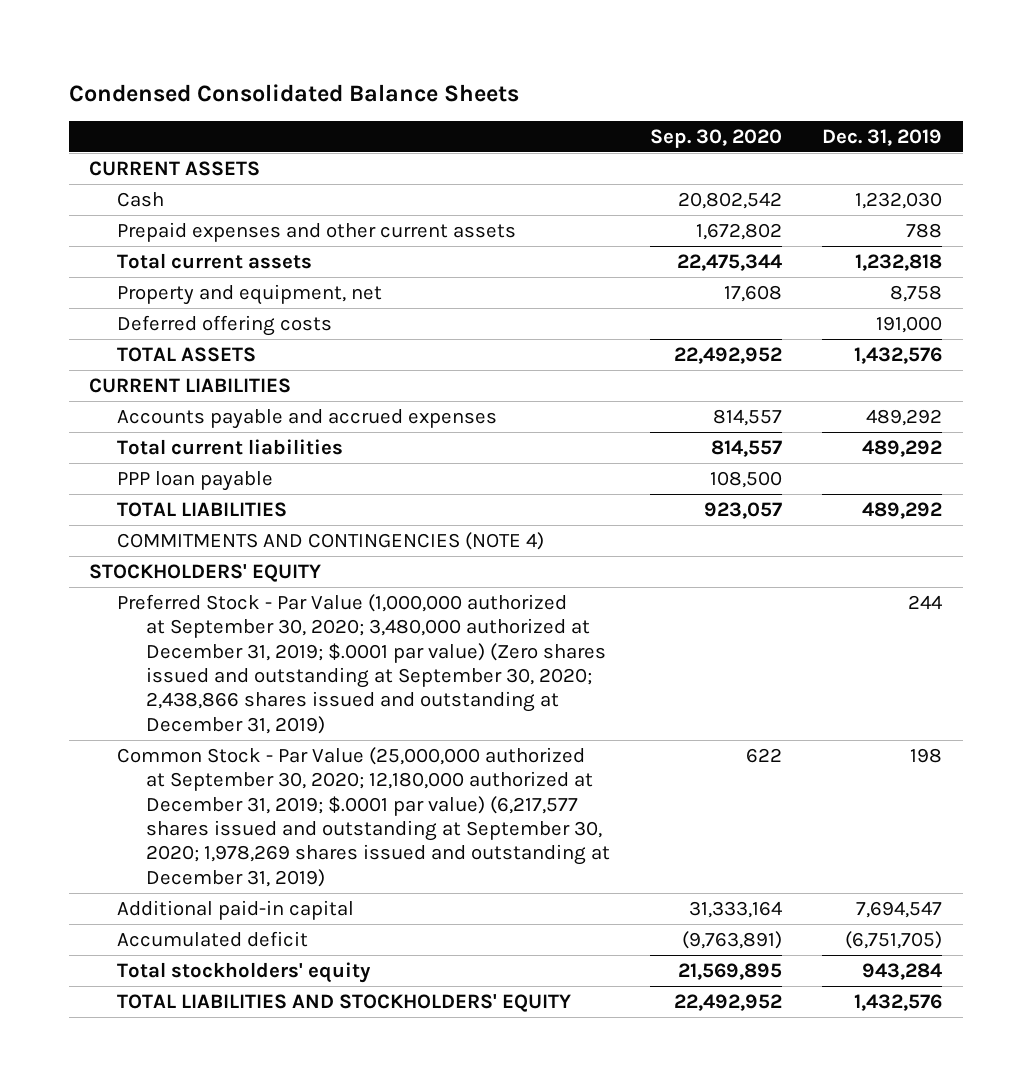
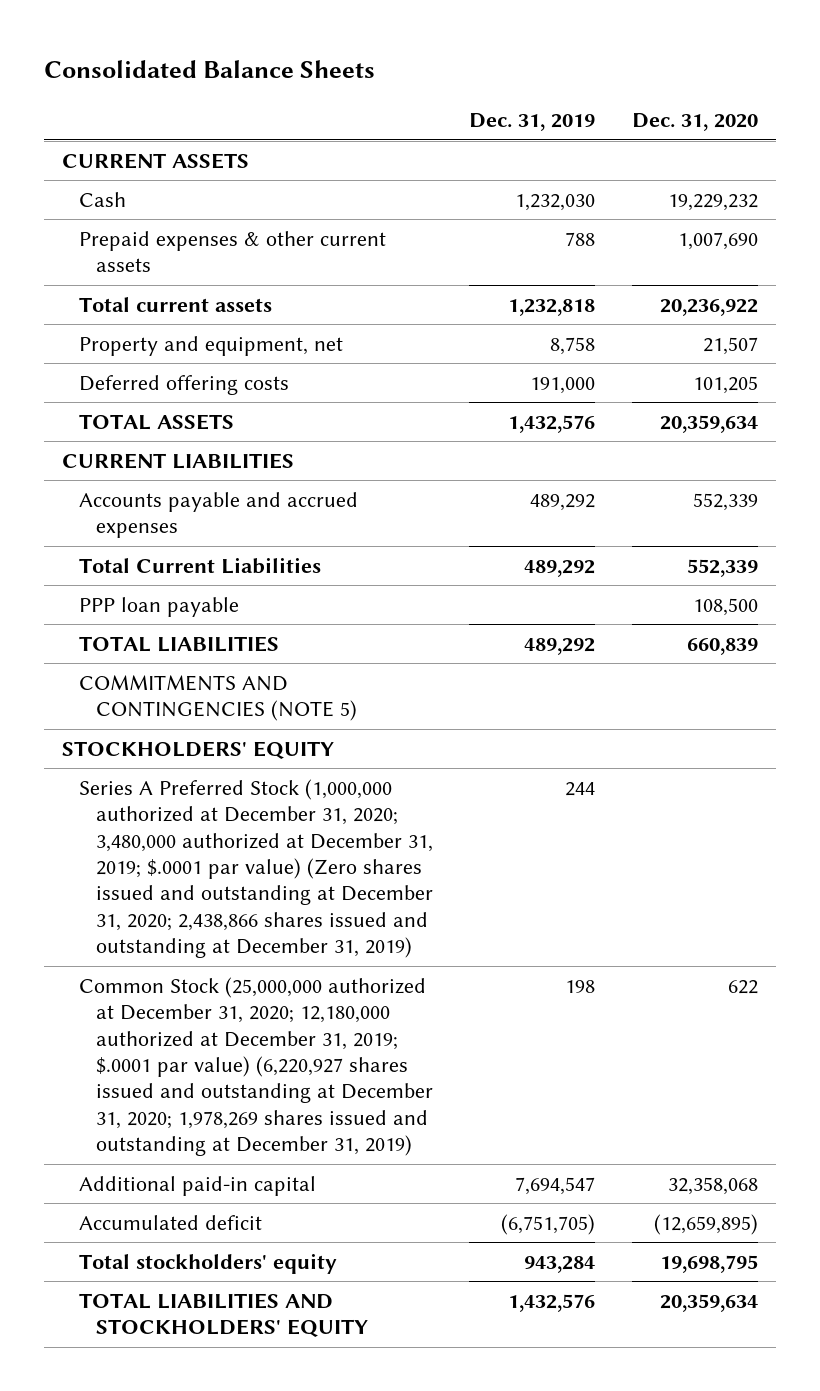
[68,83,519,102] Condensed Consolidated Balance Sheets -> [44,60,376,79] Consolidated Balance Sheets
[650,128,783,148] Sep. 30, 2020 -> none
none -> [631,113,758,132] Dec. 31, 2020
[117,221,517,242] Prepaid expenses and other current assets -> [79,230,387,273] Prepaid expenses & other current assets
[117,438,344,455] Total current liabilities -> [79,556,322,574] Total Current Liabilities
[117,531,545,550] COMMITMENTS AND CONTINGENCIES (NOTE 4) -> [79,674,358,722] COMMITMENTS AND CONTINGENCIES (NOTE 5)
[117,593,606,734] Preferred Stock - Par Value (1,000,000 authorized at September 30, 2020; 3,480,000 authorized at December 31, 2019; $.0001 par value) (Zero shares issued and outstanding at September 30, 2020; 2,438,866 shares issued and outstanding at December 31, 2019) -> [79,778,434,959] Series A Preferred Stock (1,000,000 authorized at December 31, 2020; 3,480,000 authorized at December 31, 2019; $.0001 par value) (Zero shares issued and outstanding at December 31, 2020; 2,438,866 shares issued and outstanding at December 31, 2019)
[117,746,610,887] Common Stock - Par Value (25,000,000 authorized at September 30, 2020; 12,180,000 authorized at December 31, 2019; $.0001 par value) (6,217,577 shares issued and outstanding at September 30, 2020; 1,978,269 shares issued and outstanding at December 31, 2019) -> [79,976,434,1157] Common Stock (25,000,000 authorized at December 31, 2020; 12,180,000 authorized at December 31, 2019; $.0001 par value) (6,220,927 shares issued and outstanding at December 31, 2020; 1,978,269 shares issued and outstanding at December 31, 2019)

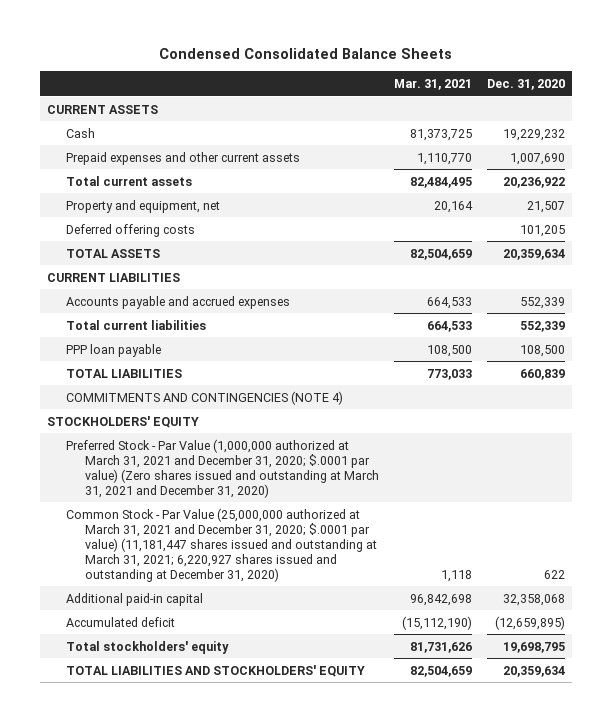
[44,60,376,79] Consolidated Balance Sheets -> [158,47,452,59] Condensed Consolidated Balance Sheets
[469,113,596,132] Dec. 31, 2019 -> none
none -> [394,78,473,90] Mar. 31, 2021
[79,230,387,273] Prepaid expenses & other current assets -> [66,151,301,165] Prepaid expenses and other current assets
[79,556,322,574] Total Current Liabilities -> [66,319,207,330] Total current liabilities
[79,674,358,722] COMMITMENTS AND CONTINGENCIES (NOTE 5) -> [66,390,344,405] COMMITMENTS AND CONTINGENCIES (NOTE 4)
[79,778,434,959] Series A Preferred Stock (1,000,000 authorized at December 31, 2020; 3,480,000 authorized at December 31, 2019; $.0001 par value) (Zero shares issued and outstanding at December 31, 2020; 2,438,866 shares issued and outstanding at December 31, 2019) -> [66,438,380,498] Preferred Stock - Par Value (1,000,000 authorized at March 31, 2021 and December 31, 2020; $.0001 par value) (Zero shares issued and outstanding at March 31, 2021 and December 31, 2020)
[79,976,434,1157] Common Stock (25,000,000 authorized at December 31, 2020; 12,180,000 authorized at December 31, 2019; $.0001 par value) (6,220,927 shares issued and outstanding at December 31, 2020; 1,978,269 shares issued and outstanding at December 31, 2019) -> [66,507,378,582] Common Stock - Par Value (25,000,000 authorized at March 31, 2021 and December 31, 2020; $.0001 par value) (11,181,447 shares issued and outstanding at March 31, 2021; 6,220,927 shares issued and outstanding at December 31, 2020)

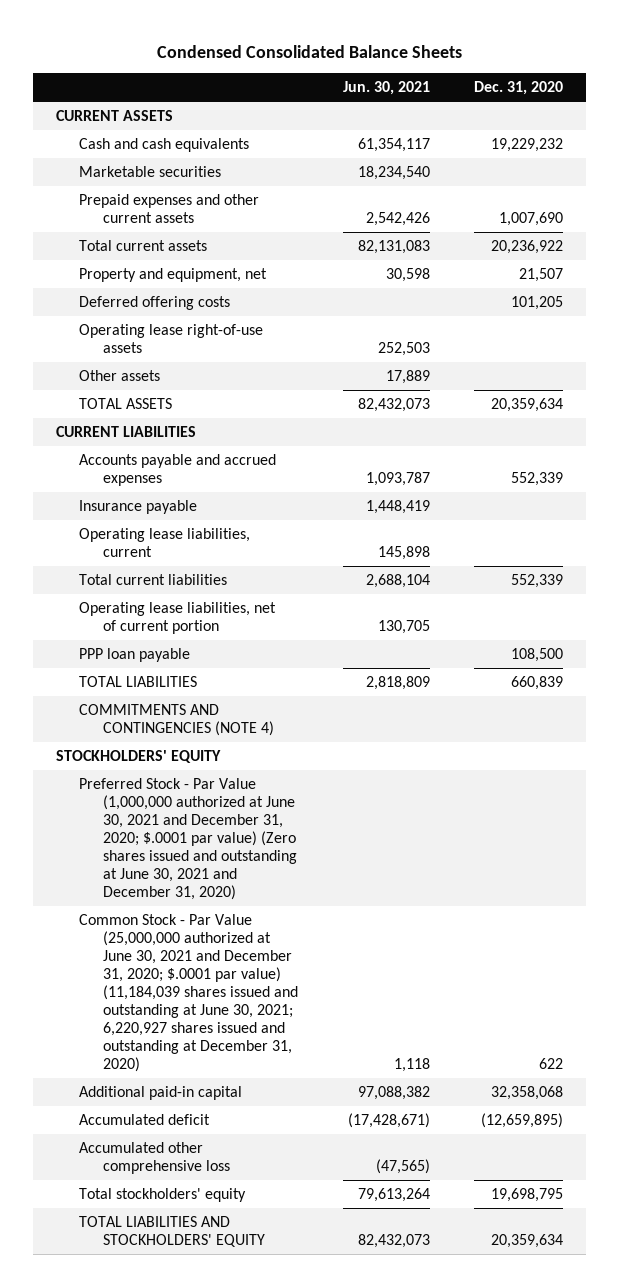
[394,78,473,90] Mar. 31, 2021 -> none
none -> [342,81,430,96] Jun. 30, 2021
[66,127,96,138] Cash -> [79,138,250,153] Cash and cash equivalents
none -> [79,166,222,178] Marketable securities
none -> [79,324,264,354] Operating lease right-of-use assets
none -> [79,370,161,382] Other assets
none -> [79,500,198,515] Insurance payable
none -> [79,528,251,558] Operating lease liabilities, current
none -> [79,602,277,635] Operating lease liabilities, net of current portion
[66,438,380,498] Preferred Stock - Par Value (1,000,000 authorized at March 31, 2021 and December 31, 2020; $.0001 par value) (Zero shares issued and outstanding at March 31, 2021 and December 31, 2020) -> [79,778,297,901] Preferred Stock - Par Value (1,000,000 authorized at June 30, 2021 and December 31, 2020; $.0001 par value) (Zero shares issued and outstanding at June 30, 2021 and December 31, 2020)
[66,507,378,582] Common Stock - Par Value (25,000,000 authorized at March 31, 2021 and December 31, 2020; $.0001 par value) (11,181,447 shares issued and outstanding at March 31, 2021; 6,220,927 shares issued and outstanding at December 31, 2020) -> [79,914,298,1073] Common Stock - Par Value (25,000,000 authorized at June 30, 2021 and December 31, 2020; $.0001 par value) (11,184,039 shares issued and outstanding at June 30, 2021; 6,220,927 shares issued and outstanding at December 31, 2020)
none -> [79,1142,230,1175] Accumulated other comprehensive loss

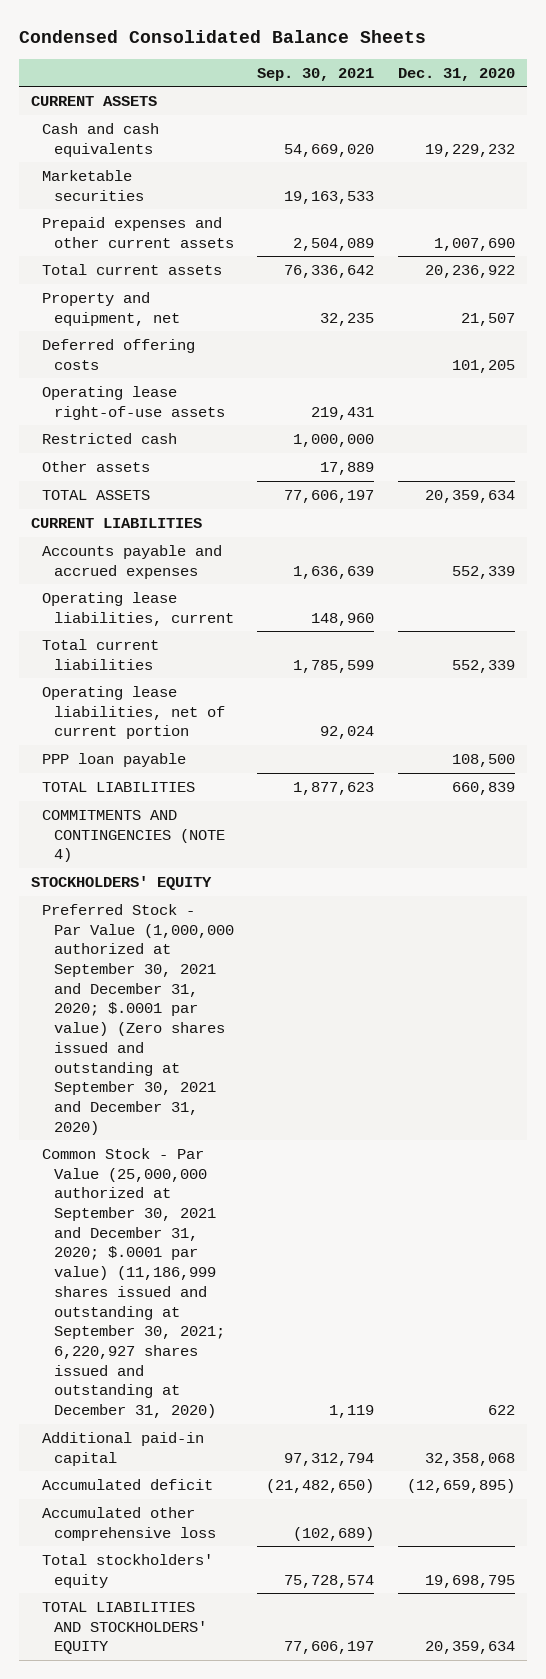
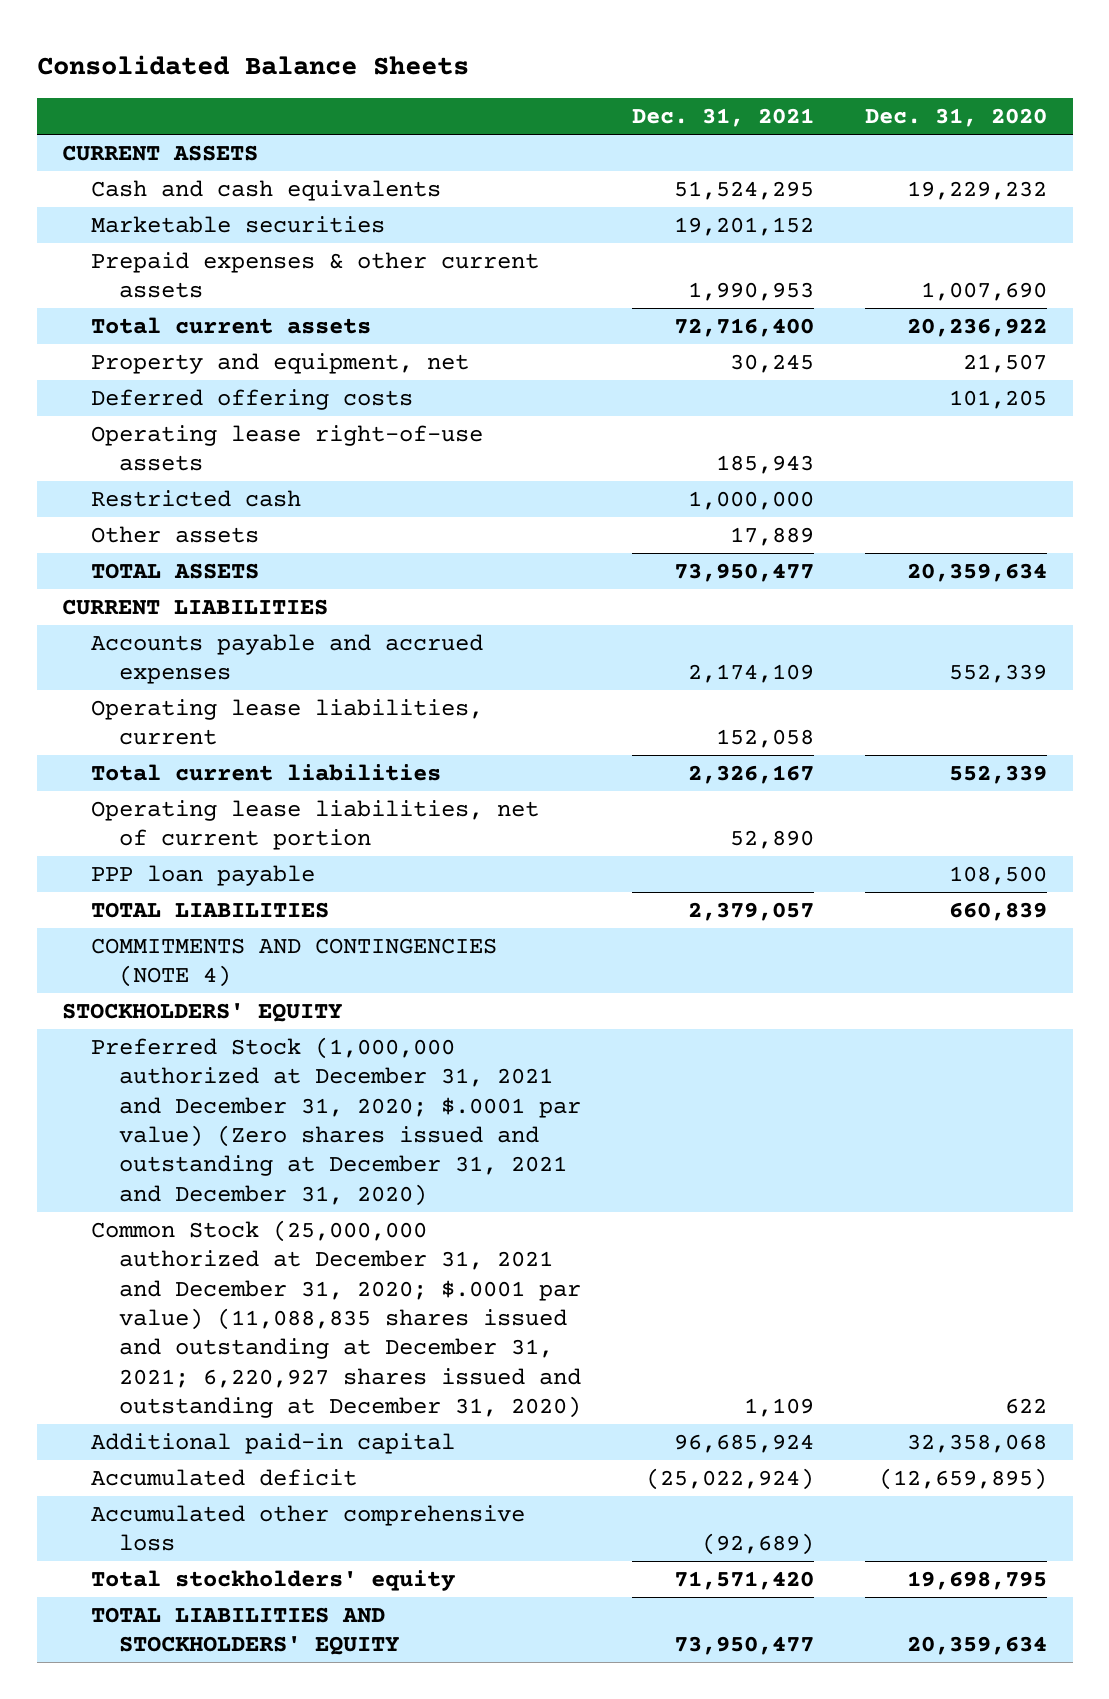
[19,30,427,44] Condensed Consolidated Balance Sheets -> [36,55,469,76] Consolidated Balance Sheets
[257,67,375,81] Sep. 30, 2021 -> none
none -> [632,108,815,128] Dec. 31, 2021
[42,216,234,248] Prepaid expenses and other current assets -> [90,251,539,299] Prepaid expenses & other current assets
[42,903,234,1135] Preferred Stock - Par Value (1,000,000 authorized at September 30, 2021 and December 31, 2020; $.0001 par value) (Zero shares issued and outstanding at September 30, 2021 and December 31, 2020) -> [90,1036,582,1206] Preferred Stock (1,000,000 authorized at December 31, 2021 and December 31, 2020; $.0001 par value) (Zero shares issued and outstanding at December 31, 2021 and December 31, 2020)
[42,1147,225,1419] Common Stock - Par Value (25,000,000 authorized at September 30, 2021 and December 31, 2020; $.0001 par value) (11,186,999 shares issued and outstanding at September 30, 2021; 6,220,927 shares issued and outstanding at December 31, 2020) -> [90,1219,582,1418] Common Stock (25,000,000 authorized at December 31, 2021 and December 31, 2020; $.0001 par value) (11,088,835 shares issued and outstanding at December 31, 2021; 6,220,927 shares issued and outstanding at December 31, 2020)

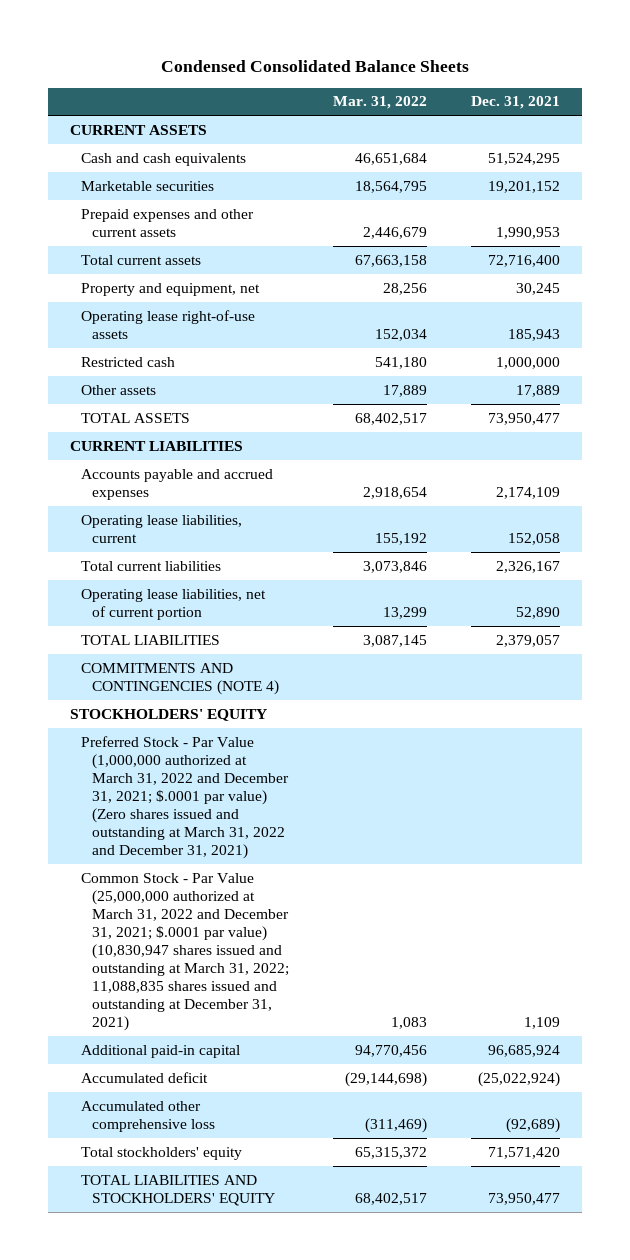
[36,55,469,76] Consolidated Balance Sheets -> [161,60,470,73] Condensed Consolidated Balance Sheets
[865,108,1048,128] Dec. 31, 2020 -> none
none -> [332,96,427,110] Mar. 31, 2022
[90,251,539,299] Prepaid expenses & other current assets -> [81,208,255,237] Prepaid expenses and other current assets
[90,388,413,410] Deferred offering costs -> none
[90,864,315,886] PPP loan payable -> none
[90,1036,582,1206] Preferred Stock (1,000,000 authorized at December 31, 2021 and December 31, 2020; $.0001 par value) (Zero shares issued and outstanding at December 31, 2021 and December 31, 2020) -> [81,735,289,860] Preferred Stock - Par Value (1,000,000 authorized at March 31, 2022 and December 31, 2021; $.0001 par value) (Zero shares issued and outstanding at March 31, 2022 and December 31, 2021)
[90,1219,582,1418] Common Stock (25,000,000 authorized at December 31, 2021 and December 31, 2020; $.0001 par value) (11,088,835 shares issued and outstanding at December 31, 2021; 6,220,927 shares issued and outstanding at December 31, 2020) -> [81,872,289,1032] Common Stock - Par Value (25,000,000 authorized at March 31, 2022 and December 31, 2021; $.0001 par value) (10,830,947 shares issued and outstanding at March 31, 2022; 11,088,835 shares issued and outstanding at December 31, 2021)

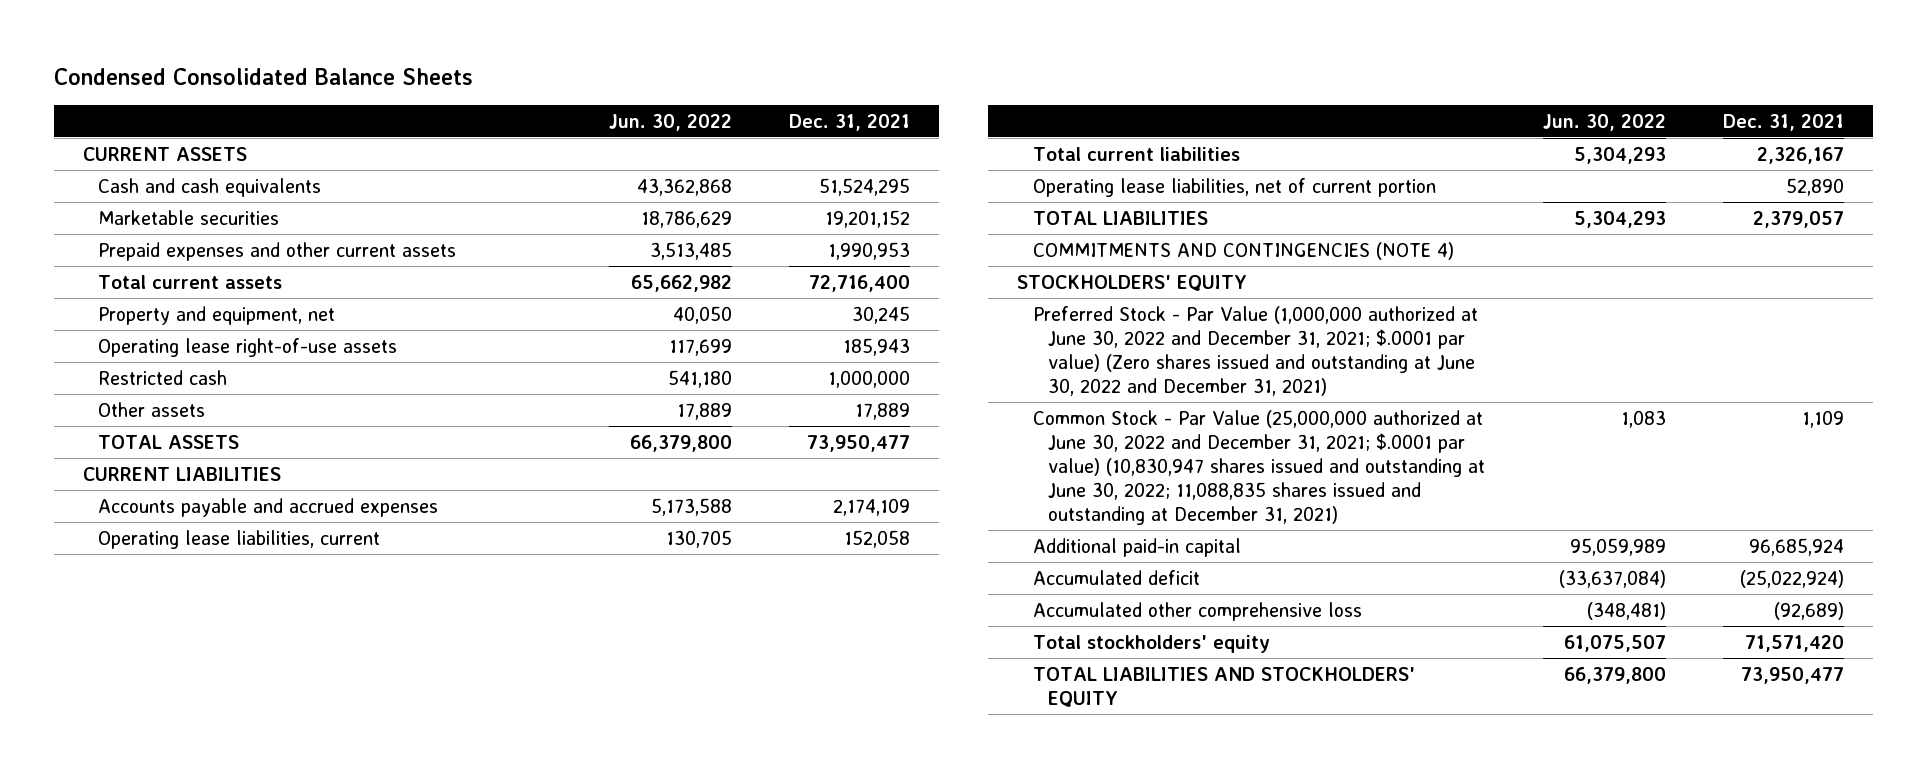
[332,96,427,110] Mar. 31, 2022 -> none
none -> [608,113,732,131] Jun. 30, 2022
[81,735,289,860] Preferred Stock - Par Value (1,000,000 authorized at March 31, 2022 and December 31, 2021; $.0001 par value) (Zero shares issued and outstanding at March 31, 2022 and December 31, 2021) -> [1032,305,1478,397] Preferred Stock - Par Value (1,000,000 authorized at June 30, 2022 and December 31, 2021; $.0001 par value) (Zero shares issued and outstanding at June 30, 2022 and December 31, 2021)
[81,872,289,1032] Common Stock - Par Value (25,000,000 authorized at March 31, 2022 and December 31, 2021; $.0001 par value) (10,830,947 shares issued and outstanding at March 31, 2022; 11,088,835 shares issued and outstanding at December 31, 2021) -> [1032,409,1486,526] Common Stock - Par Value (25,000,000 authorized at June 30, 2022 and December 31, 2021; $.0001 par value) (10,830,947 shares issued and outstanding at June 30, 2022; 11,088,835 shares issued and outstanding at December 31, 2021)

